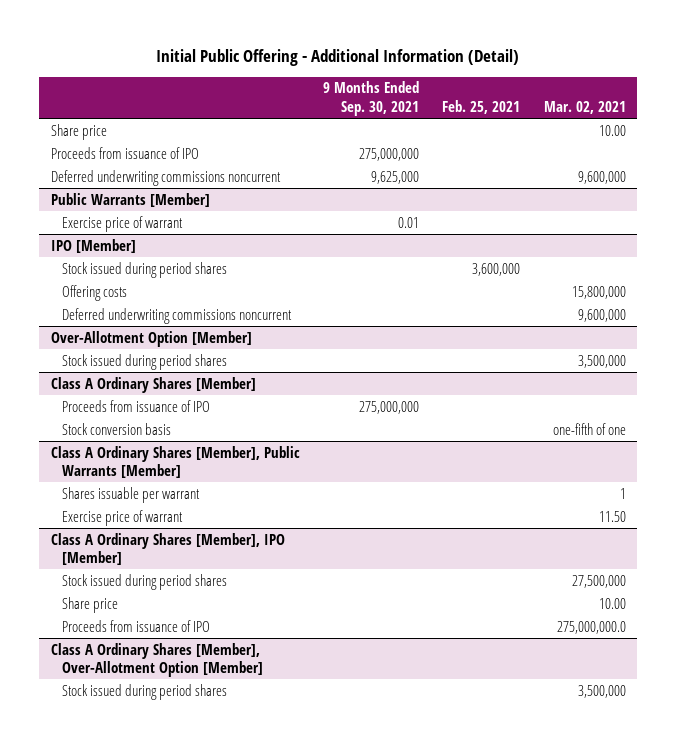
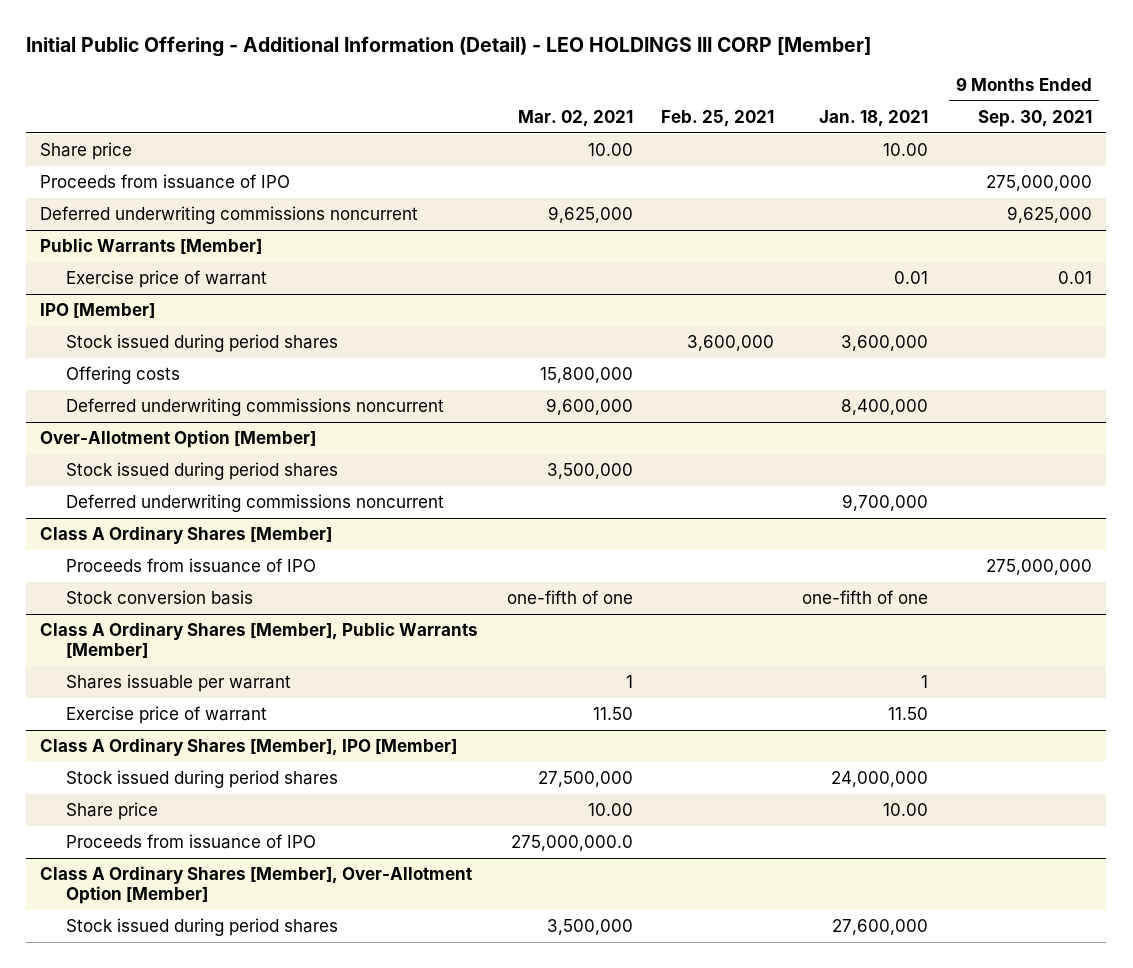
[156,49,520,67] Initial Public Offering - Additional Information (Detail) -> [26,36,872,58] Initial Public Offering - Additional Information (Detail) - LEO HOLDINGS III CORP [Member]
none -> [819,109,929,127] Jan. 18, 2021
[577,170,626,184] 9,600,000 -> [547,206,633,224] 9,625,000
none -> [66,494,445,513] Deferred underwriting commissions noncurrent

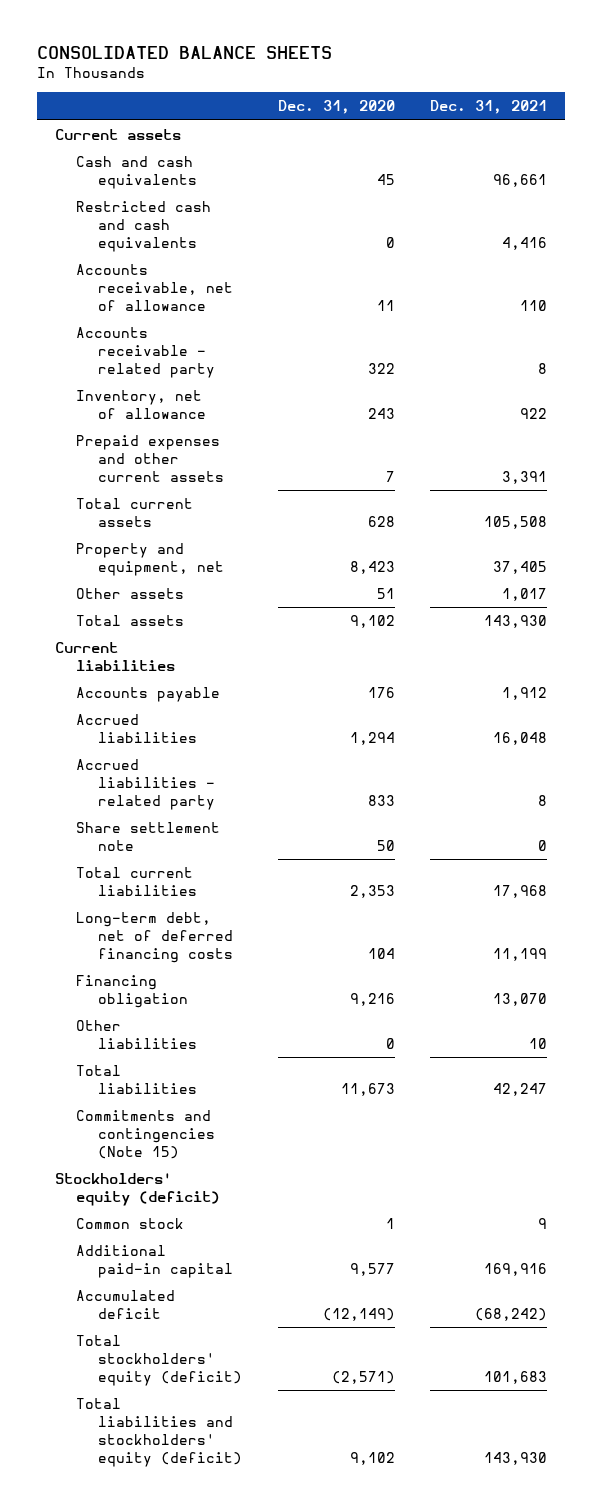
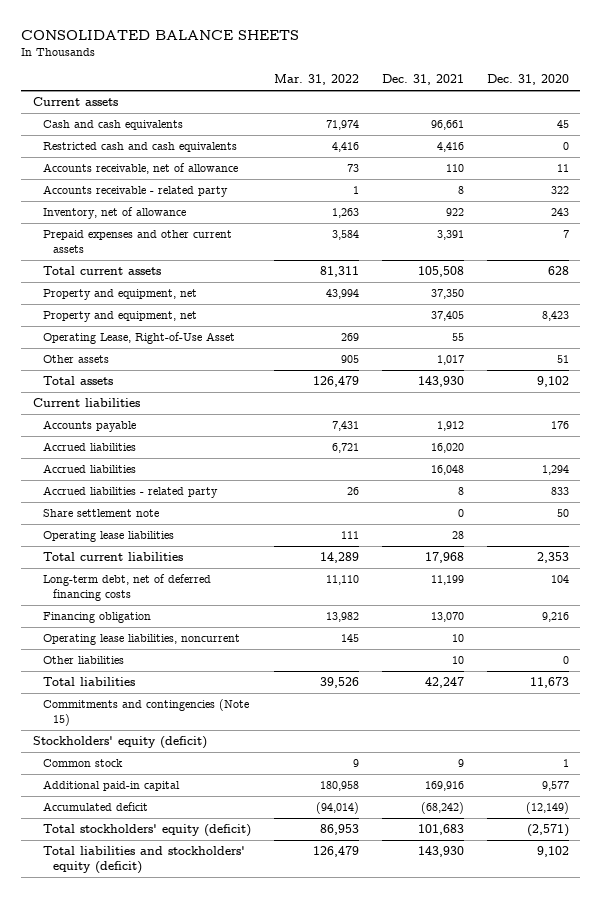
none -> [273,74,359,86] Mar. 31, 2022
none -> [43,289,198,301] Property and equipment, net
none -> [43,332,236,345] Operating Lease, Right-of-Use Asset
none -> [43,442,137,452] Accrued liabilities
none -> [43,531,175,543] Operating lease liabilities
none -> [43,634,241,646] Operating lease liabilities, noncurrent

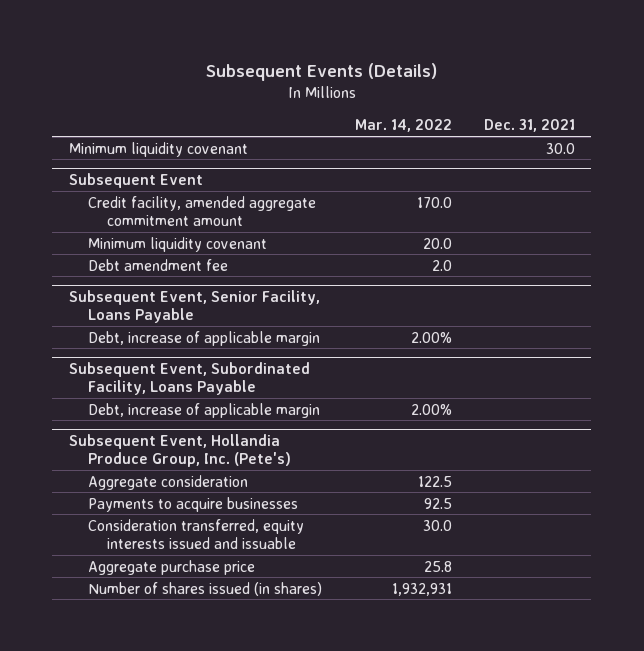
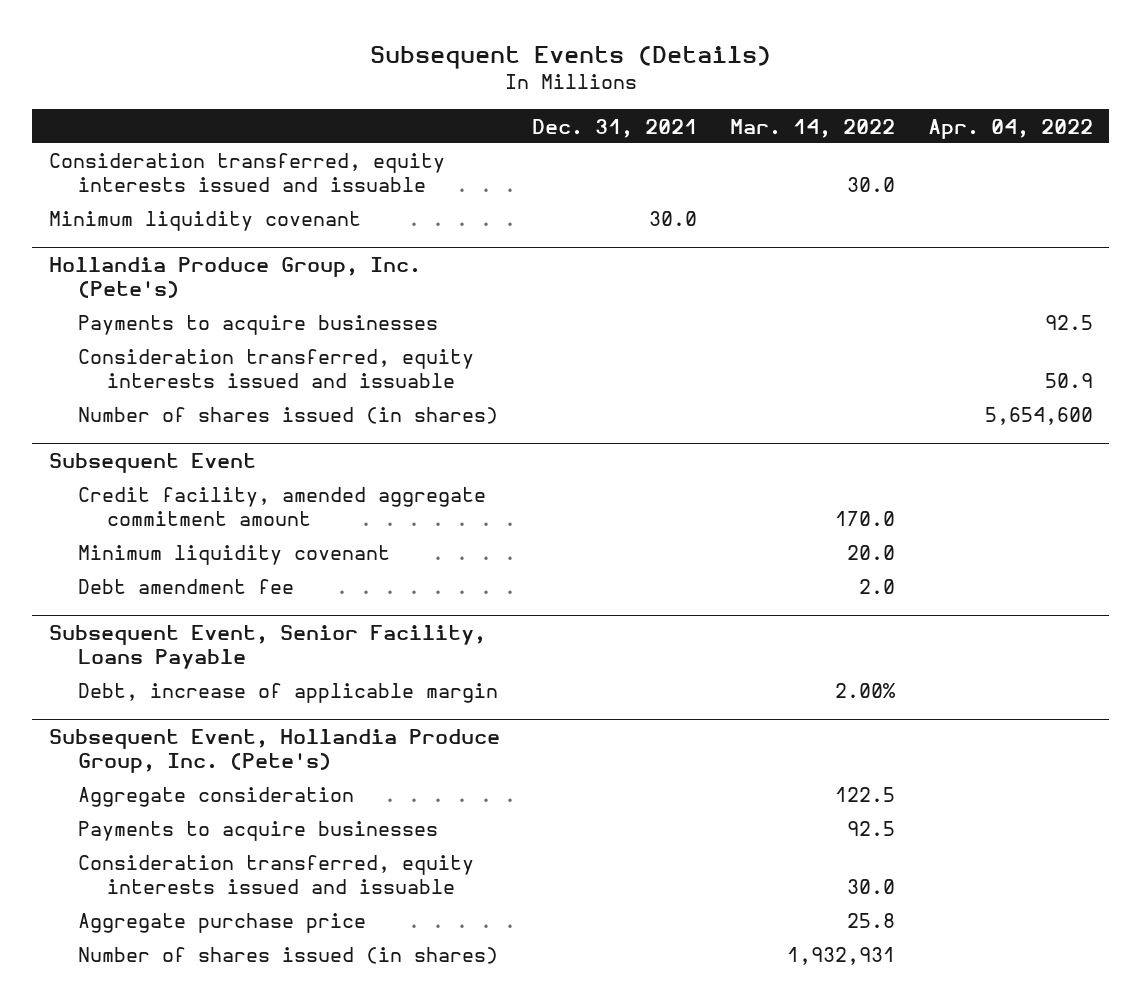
none -> [927,118,1093,139] Apr. 04, 2022
none -> [48,153,445,193] Consideration transferred, equity interests issued and issuable
none -> [48,257,421,299] Hollandia Produce Group, Inc. (Pete's)
none -> [77,315,438,336] Payments to acquire businesses
none -> [77,349,474,389] Consideration transferred, equity interests issued and issuable
none -> [77,407,498,425] Number of shares issued (in shares)
[68,361,310,396] Subsequent Event, Subordinated Facility, Loans Payable -> none
[88,402,321,418] Debt, increase of applicable margin -> none

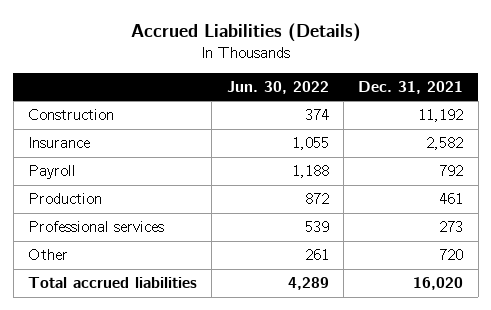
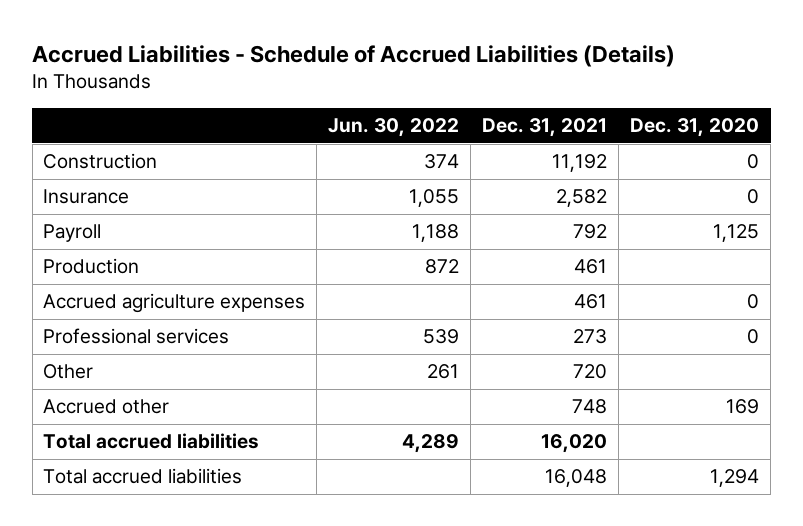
[130,22,361,42] Accrued Liabilities (Details) -> [32,45,676,68] Accrued Liabilities - Schedule of Accrued Liabilities (Details)
none -> [630,118,760,138] Dec. 31, 2020
none -> [43,293,306,314] Accrued agriculture expenses
none -> [43,399,170,415] Accrued other
none -> [43,468,243,485] Total accrued liabilities

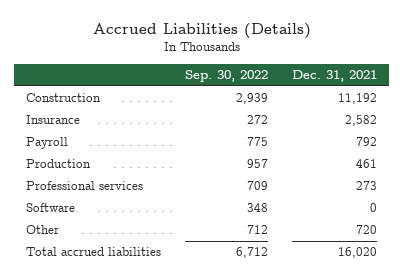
[32,45,676,68] Accrued Liabilities - Schedule of Accrued Liabilities (Details) -> [92,23,311,40] Accrued Liabilities (Details)
[328,118,460,138] Jun. 30, 2022 -> none
[630,118,760,138] Dec. 31, 2020 -> none
none -> [185,70,269,83] Sep. 30, 2022
[43,293,306,314] Accrued agriculture expenses -> none
none -> [26,203,76,213] Software
[43,399,170,415] Accrued other -> none
[43,468,243,485] Total accrued liabilities -> none

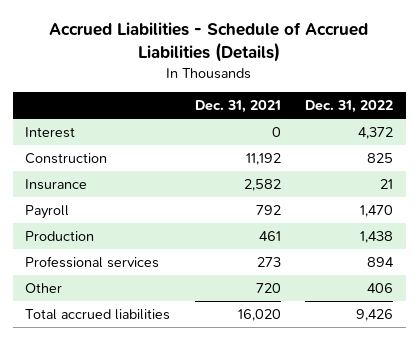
[92,23,311,40] Accrued Liabilities (Details) -> [49,22,369,62] Accrued Liabilities - Schedule of Accrued Liabilities (Details)
[185,70,269,83] Sep. 30, 2022 -> none
none -> [305,100,394,114] Dec. 31, 2022
none -> [24,126,75,138] Interest
[26,203,76,213] Software -> none

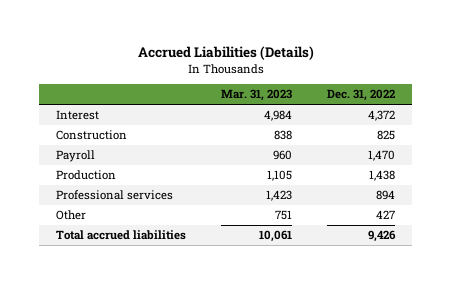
[49,22,369,62] Accrued Liabilities - Schedule of Accrued Liabilities (Details) -> [137,45,314,60] Accrued Liabilities (Details)
[194,100,281,114] Dec. 31, 2021 -> none
none -> [221,89,293,102] Mar. 31, 2023
[24,178,87,190] Insurance -> none
[367,282,394,293] 406 -> [375,210,395,220] 427

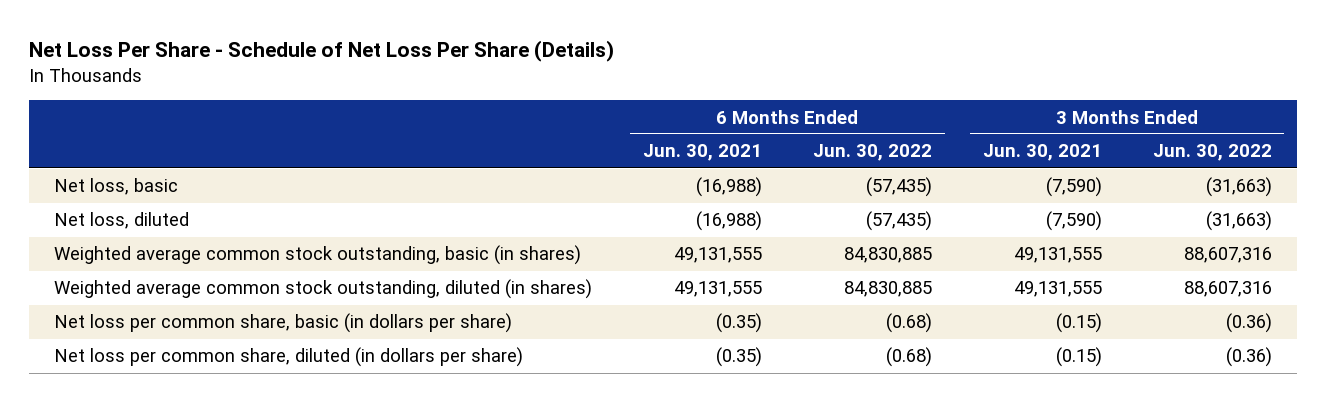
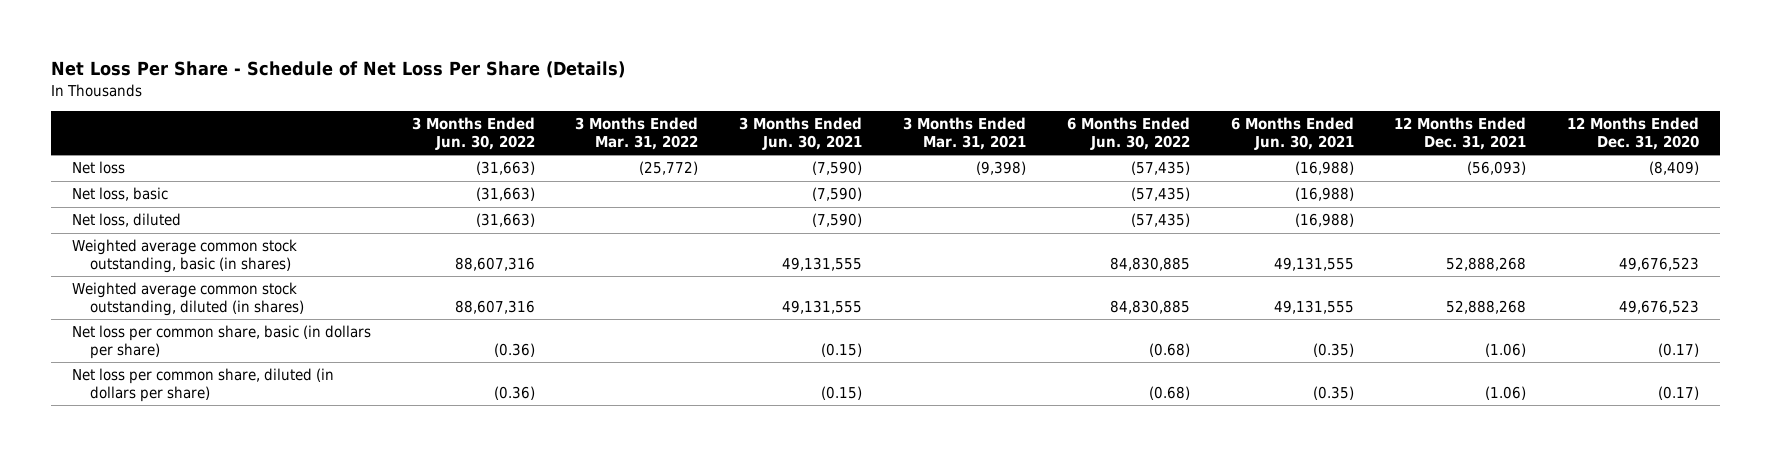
none -> [575,117,699,150] 3 Months Ended Mar. 31, 2022
none -> [903,117,1027,150] 3 Months Ended Mar. 31, 2021
none -> [1394,117,1527,150] 12 Months Ended Dec. 31, 2021
none -> [1567,117,1700,150] 12 Months Ended Dec. 31, 2020
none -> [71,161,125,175] Net loss

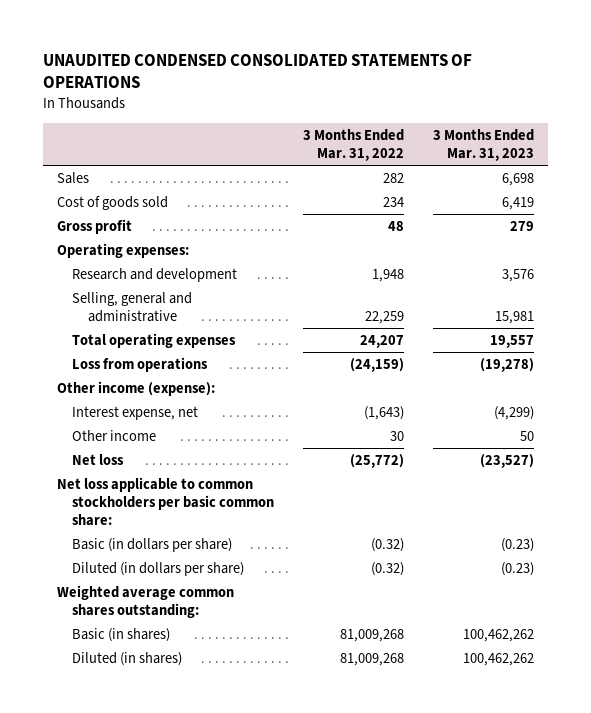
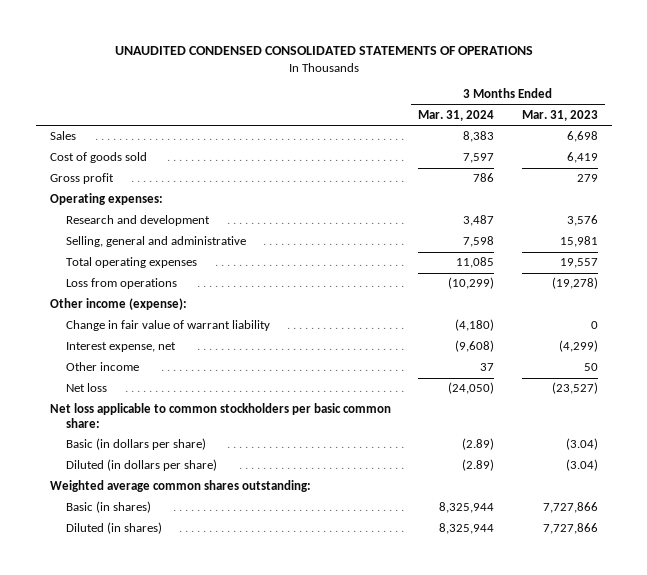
[303,128,405,161] 3 Months Ended Mar. 31, 2022 -> none
none -> [418,109,495,121] Mar. 31, 2024
none -> [66,320,271,332] Change in fair value of warrant liability
[500,537,534,552] (0.23) -> [565,438,598,451] (3.04)
[500,561,534,576] (0.23) -> [565,459,598,472] (3.04)
[462,628,534,642] 100,462,262 -> [542,502,598,514] 7,727,866
[462,652,534,666] 100,462,262 -> [542,523,598,535] 7,727,866

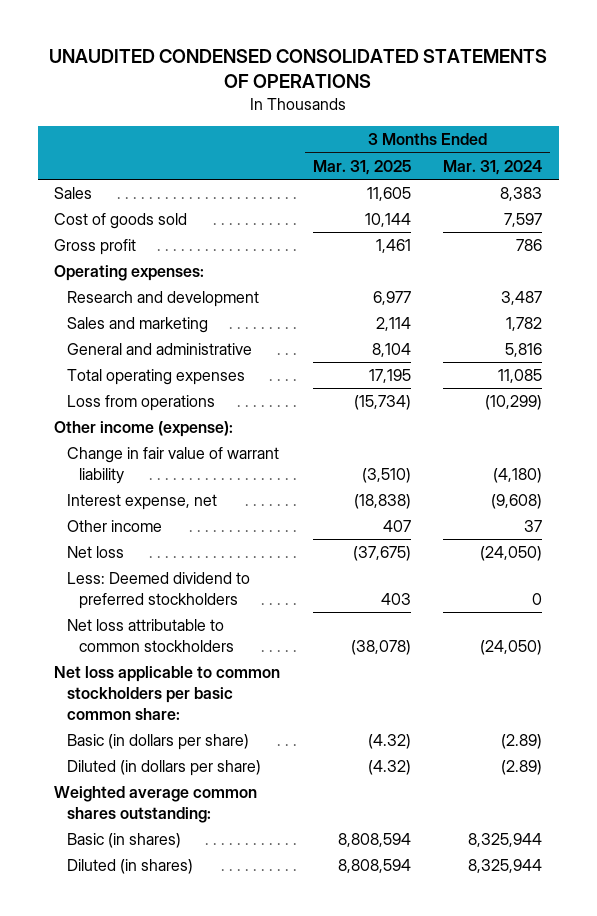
[521,109,598,121] Mar. 31, 2023 -> none
none -> [312,159,411,175] Mar. 31, 2025
none -> [66,317,208,334] Sales and marketing
[66,236,247,248] Selling, general and administrative -> [66,343,252,356] General and administrative
[463,236,495,248] 7,598 -> [505,343,543,358] 5,816
none -> [66,572,250,610] Less: Deemed dividend to preferred stockholders
none -> [66,619,235,653] Net loss attributable to common stockholders

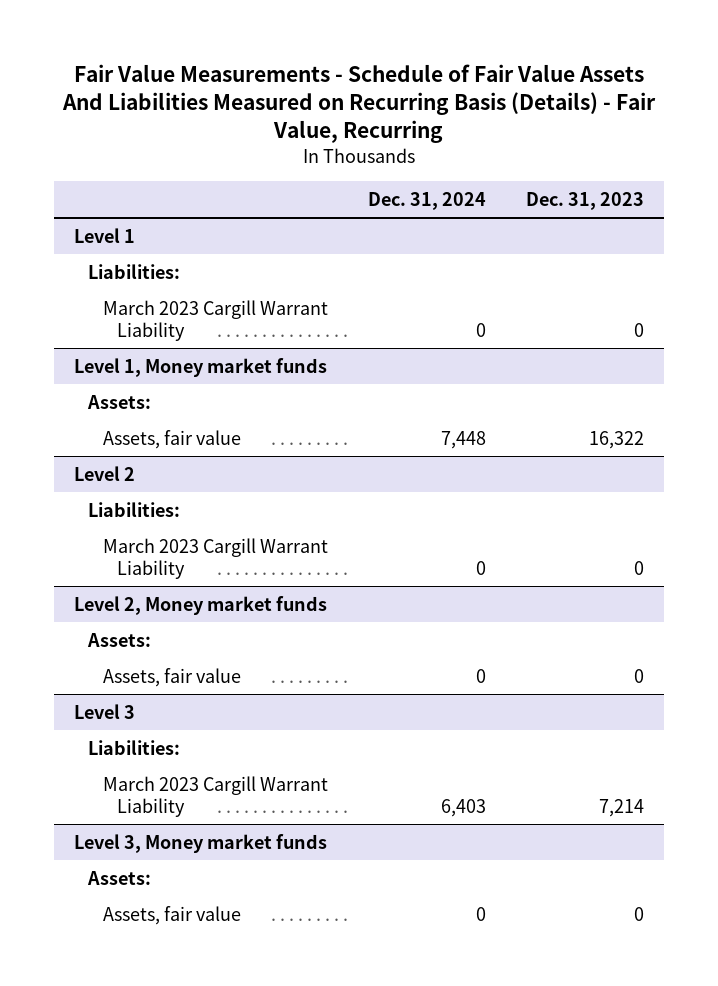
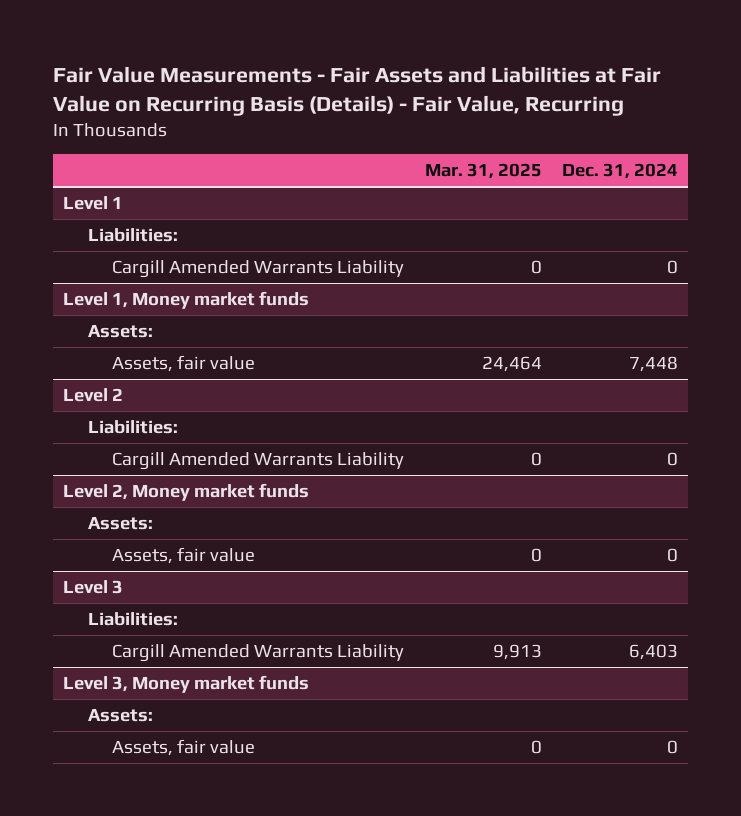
[62,63,657,144] Fair Value Measurements - Schedule of Fair Value Assets And Liabilities Measured on Recurring Basis (Details) - Fair Value, Recurring -> [52,65,661,116] Fair Value Measurements - Fair Assets and Liabilities at Fair Value on Recurring Basis (Details) - Fair Value, Recurring
[526,191,645,210] Dec. 31, 2023 -> none
none -> [424,163,542,180] Mar. 31, 2025
[102,299,328,342] March 2023 Cargill Warrant Liability -> [112,259,405,278] Cargill Amended Warrants Liability
[102,537,328,580] March 2023 Cargill Warrant Liability -> [112,451,405,470] Cargill Amended Warrants Liability
[102,775,328,818] March 2023 Cargill Warrant Liability -> [112,643,405,662] Cargill Amended Warrants Liability

